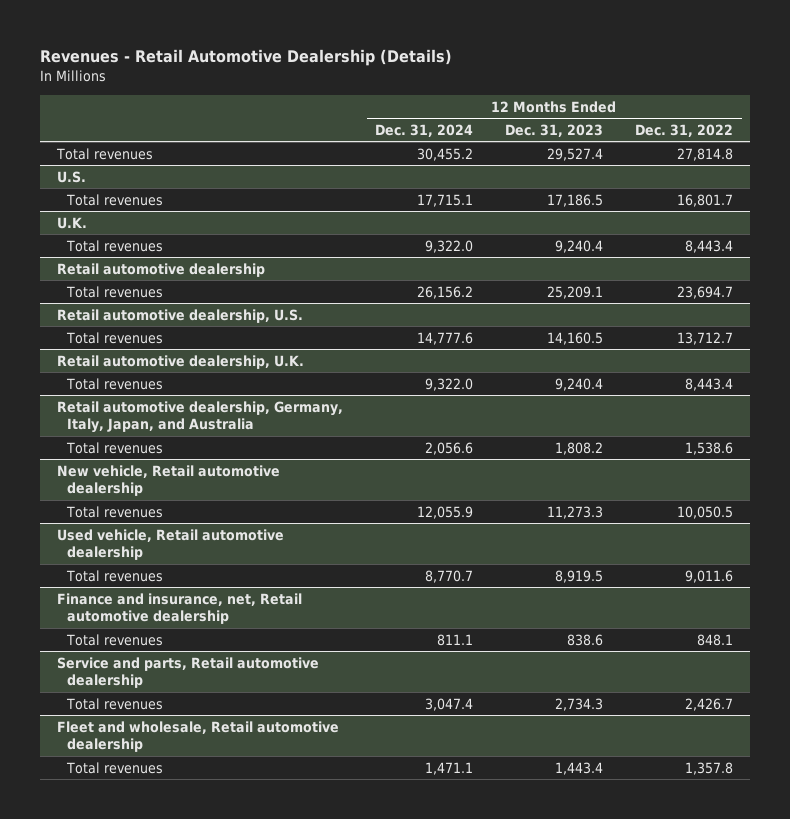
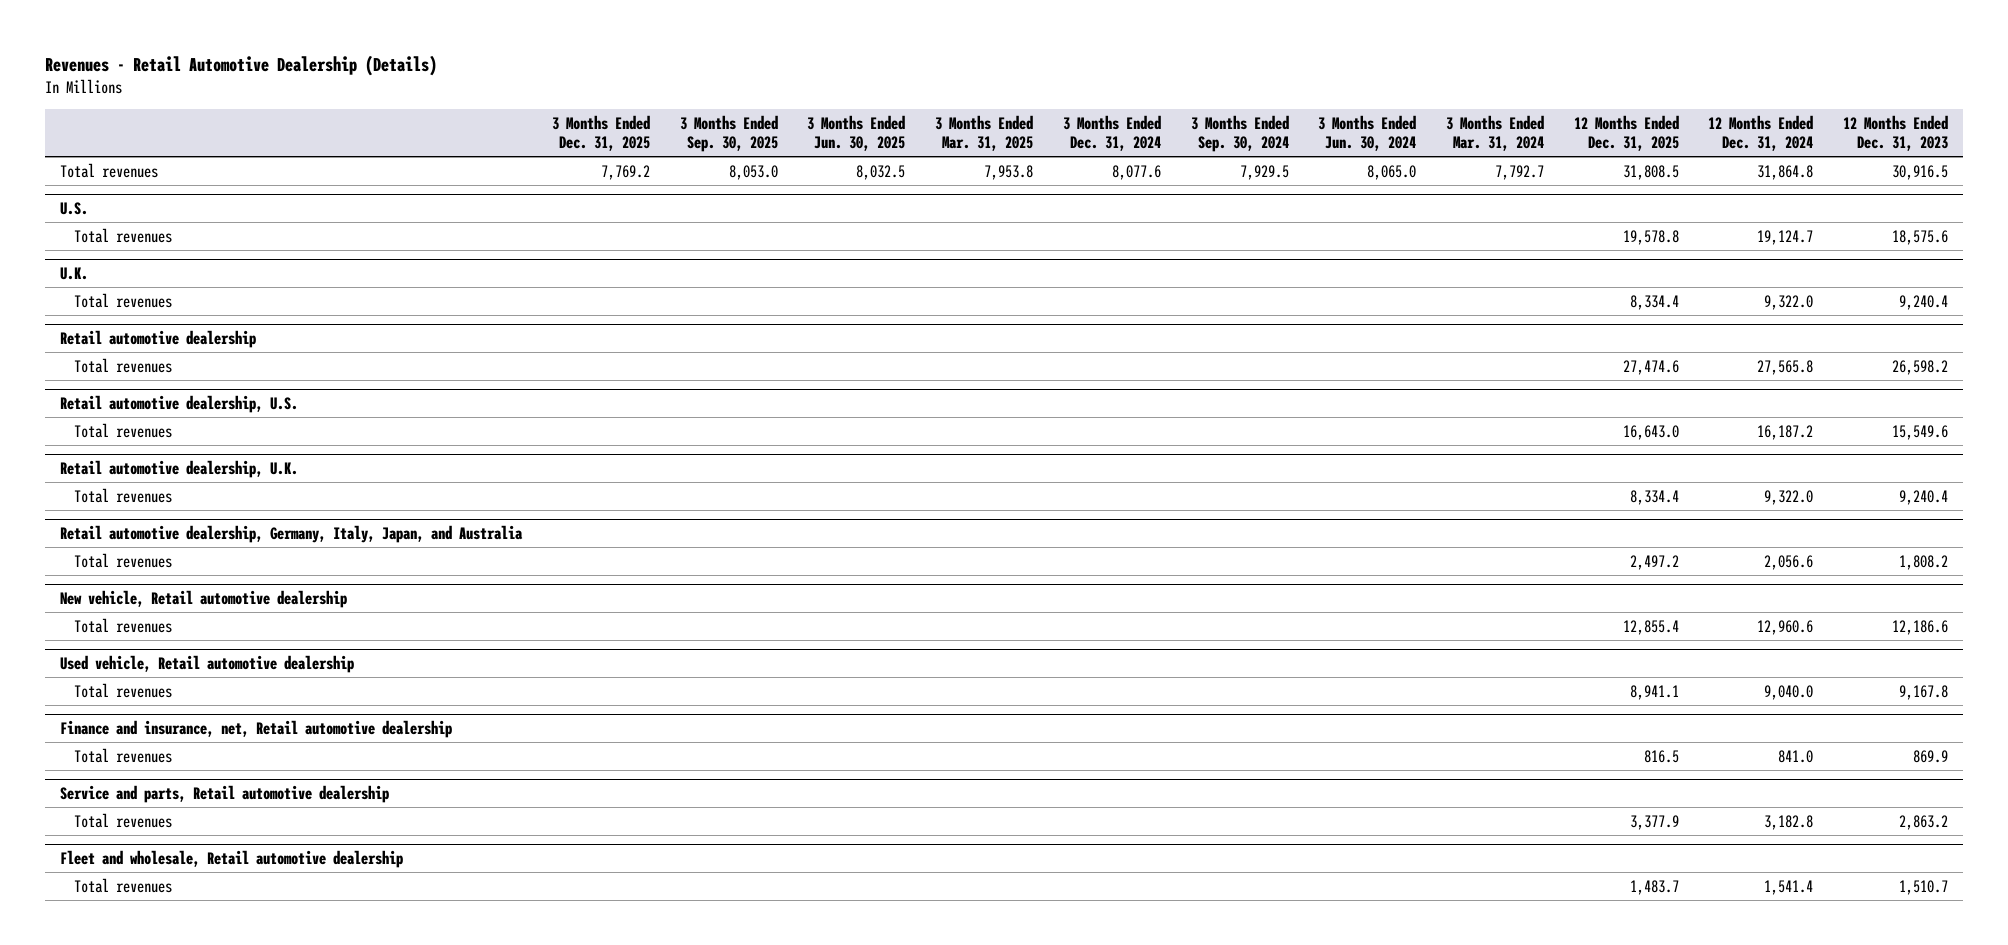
[635,123,734,137] Dec. 31, 2022 -> none
none -> [551,114,650,152] 3 Months Ended Dec. 31, 2025
none -> [679,114,778,153] 3 Months Ended Sep. 30, 2025
none -> [807,114,906,152] 3 Months Ended Jun. 30, 2025
none -> [935,114,1034,152] 3 Months Ended Mar. 31, 2025
none -> [1062,114,1161,152] 3 Months Ended Dec. 31, 2024
none -> [1190,114,1289,153] 3 Months Ended Sep. 30, 2024
none -> [1318,114,1417,152] 3 Months Ended Jun. 30, 2024
none -> [1446,114,1545,152] 3 Months Ended Mar. 31, 2024
none -> [1573,114,1679,152] 12 Months Ended Dec. 31, 2025
[416,147,473,161] 30,455.2 -> [1757,164,1814,180] 31,864.8
[547,147,604,161] 29,527.4 -> [1892,164,1949,180] 30,916.5
[416,193,473,207] 17,715.1 -> [1757,229,1814,245] 19,124.7
[547,193,604,207] 17,186.5 -> [1892,229,1949,245] 18,575.6
[416,285,473,299] 26,156.2 -> [1757,359,1814,375] 27,565.8
[547,285,604,299] 25,209.1 -> [1892,359,1949,375] 26,598.2
[416,331,473,345] 14,777.6 -> [1757,424,1814,440] 16,187.2
[547,331,604,345] 14,160.5 -> [1892,424,1949,440] 15,549.6
[416,505,473,519] 12,055.9 -> [1757,619,1814,635] 12,960.6
[547,505,604,519] 11,273.3 -> [1892,619,1949,635] 12,186.6
[424,569,473,583] 8,770.7 -> [1764,684,1814,700] 9,040.0
[555,569,604,583] 8,919.5 -> [1899,684,1949,700] 9,167.8
[436,633,473,646] 811.1 -> [1778,749,1814,763] 841.0
[567,633,604,646] 838.6 -> [1913,749,1949,763] 869.9
[424,697,473,711] 3,047.4 -> [1764,814,1814,830] 3,182.8
[555,697,604,711] 2,734.3 -> [1899,814,1949,830] 2,863.2
[424,761,473,775] 1,471.1 -> [1764,879,1814,895] 1,541.4
[555,761,604,775] 1,443.4 -> [1899,879,1949,895] 1,510.7

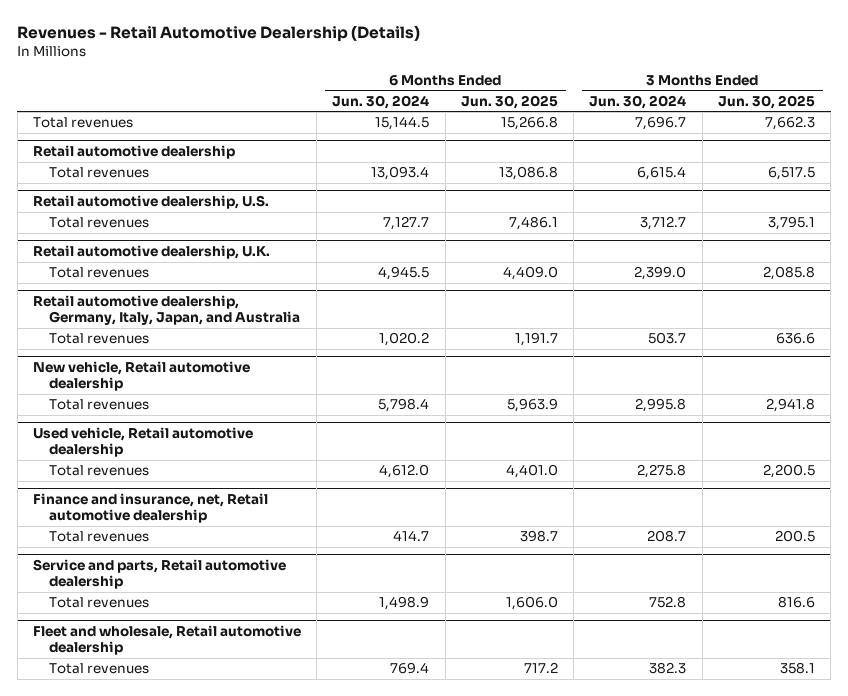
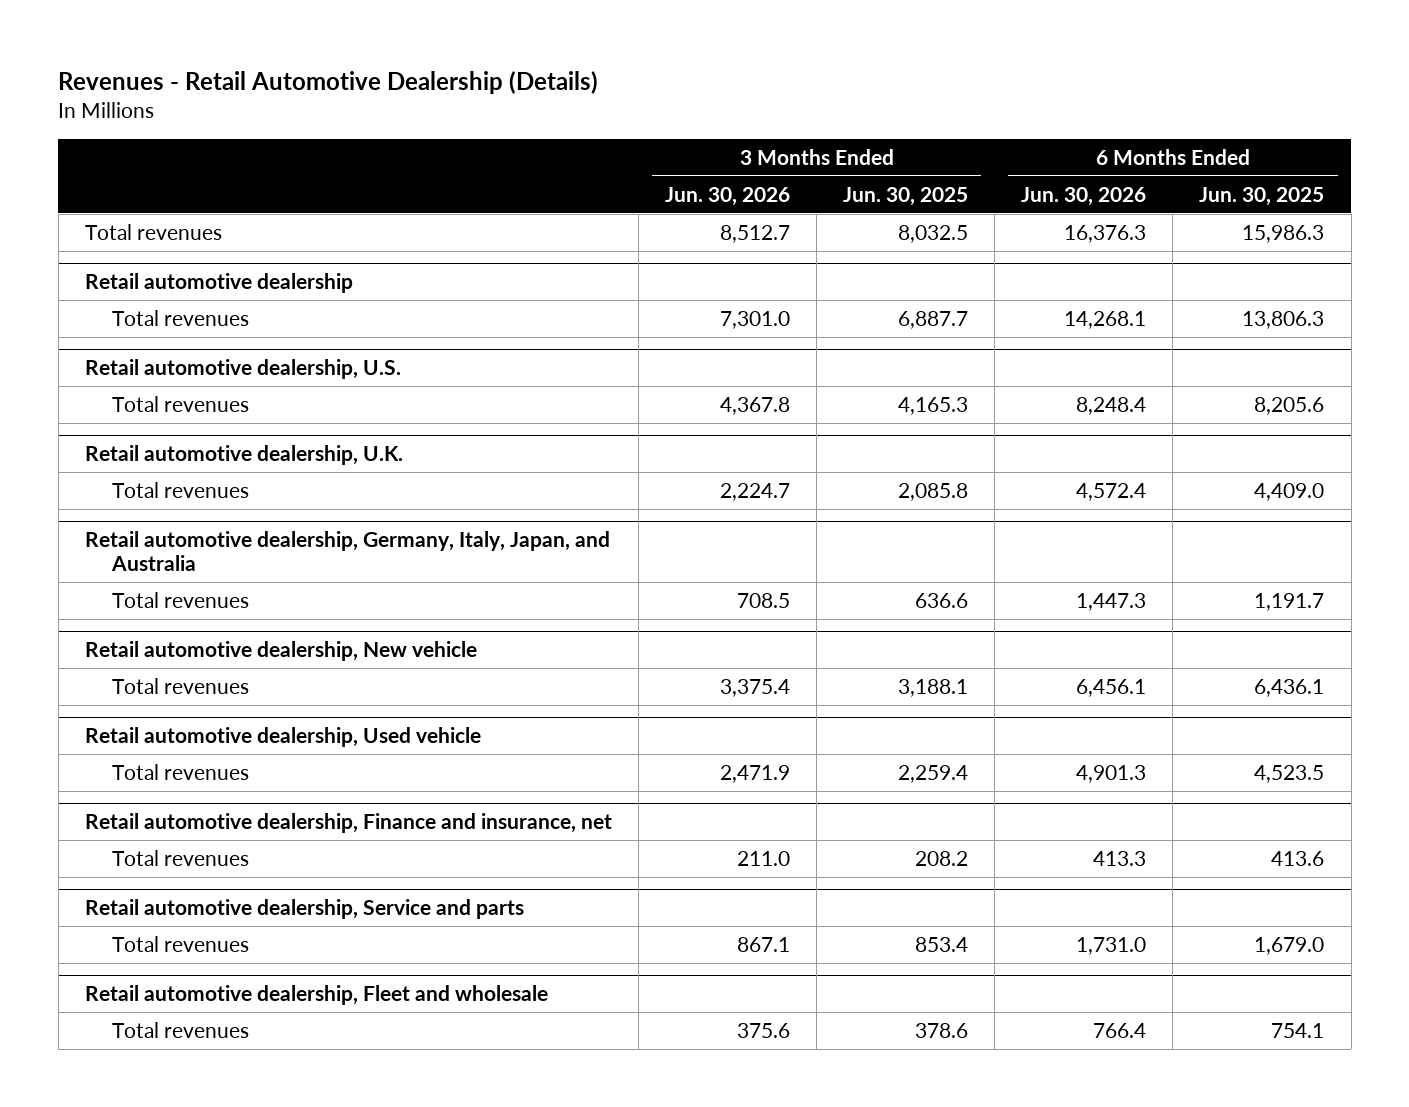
[332,94,430,109] Jun. 30, 2024 -> none
[589,94,687,109] Jun. 30, 2024 -> none
none -> [665,186,791,206] Jun. 30, 2026
none -> [1021,186,1147,206] Jun. 30, 2026
[500,116,558,131] 15,266.8 -> [1242,224,1325,243] 15,986.3
[765,116,816,131] 7,662.3 -> [898,224,969,243] 8,032.5
[498,166,558,181] 13,086.8 -> [1242,310,1325,329] 13,806.3
[768,167,816,181] 6,517.5 -> [898,310,969,329] 6,887.7
[508,216,558,231] 7,486.1 -> [1254,396,1325,415] 8,205.6
[768,216,816,231] 3,795.1 -> [898,396,969,415] 4,165.3
[32,361,250,392] New vehicle, Retail automotive dealership -> [84,640,477,661] Retail automotive dealership, New vehicle
[506,398,558,413] 5,963.9 -> [1254,678,1325,697] 6,436.1
[766,398,816,413] 2,941.8 -> [898,678,969,697] 3,188.1
[32,427,253,458] Used vehicle, Retail automotive dealership -> [84,726,481,747] Retail automotive dealership, Used vehicle
[505,464,558,479] 4,401.0 -> [1254,764,1325,783] 4,523.5
[763,464,816,479] 2,200.5 -> [898,764,969,783] 2,259.4
[32,493,268,524] Finance and insurance, net, Retail automotive dealership -> [84,812,612,833] Retail automotive dealership, Finance and insurance, net
[519,530,558,543] 398.7 -> [1271,850,1325,866] 413.6
[775,530,816,543] 200.5 -> [915,850,969,866] 208.2
[32,559,286,590] Service and parts, Retail automotive dealership -> [84,898,524,919] Retail automotive dealership, Service and parts
[505,596,558,611] 1,606.0 -> [1254,936,1325,955] 1,679.0
[778,596,816,609] 816.6 -> [915,936,969,952] 853.4
[32,625,301,656] Fleet and wholesale, Retail automotive dealership -> [84,984,548,1005] Retail automotive dealership, Fleet and wholesale
[523,662,558,674] 717.2 -> [1271,1022,1325,1038] 754.1
[780,662,816,675] 358.1 -> [915,1022,969,1038] 378.6

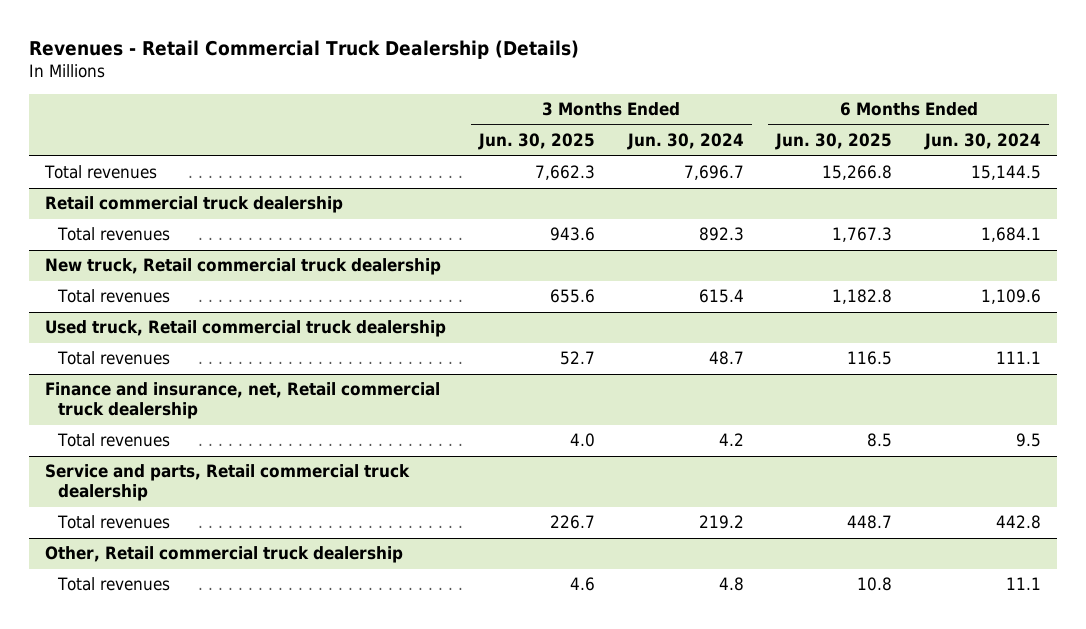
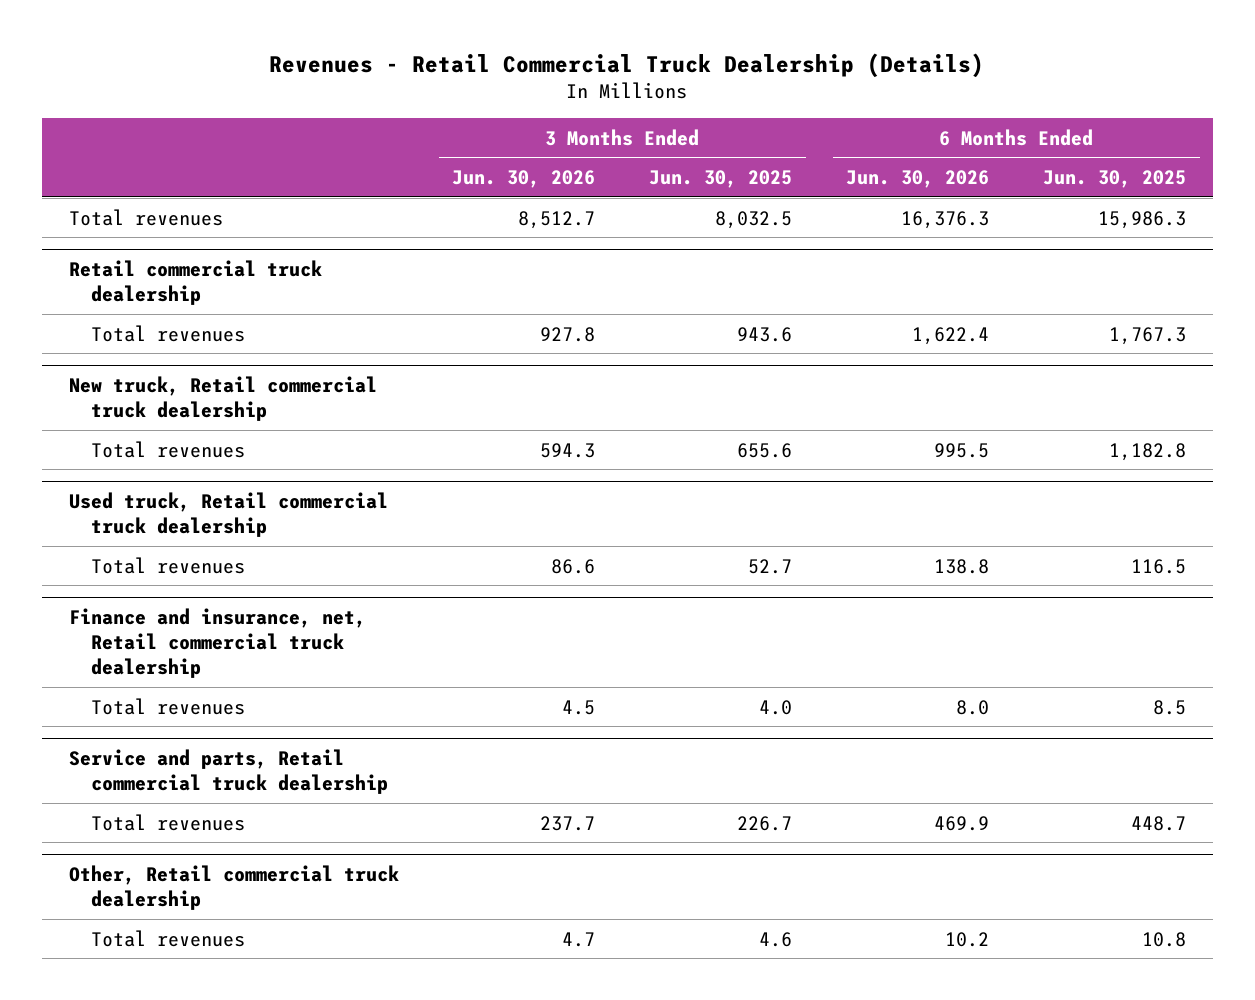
[626,133,744,151] Jun. 30, 2024 -> none
[923,133,1041,151] Jun. 30, 2024 -> none
none -> [452,170,596,189] Jun. 30, 2026
none -> [846,170,990,189] Jun. 30, 2026
[535,165,596,181] 7,662.3 -> [715,210,793,229] 8,032.5
[822,165,893,181] 15,266.8 -> [1098,210,1187,229] 15,986.3

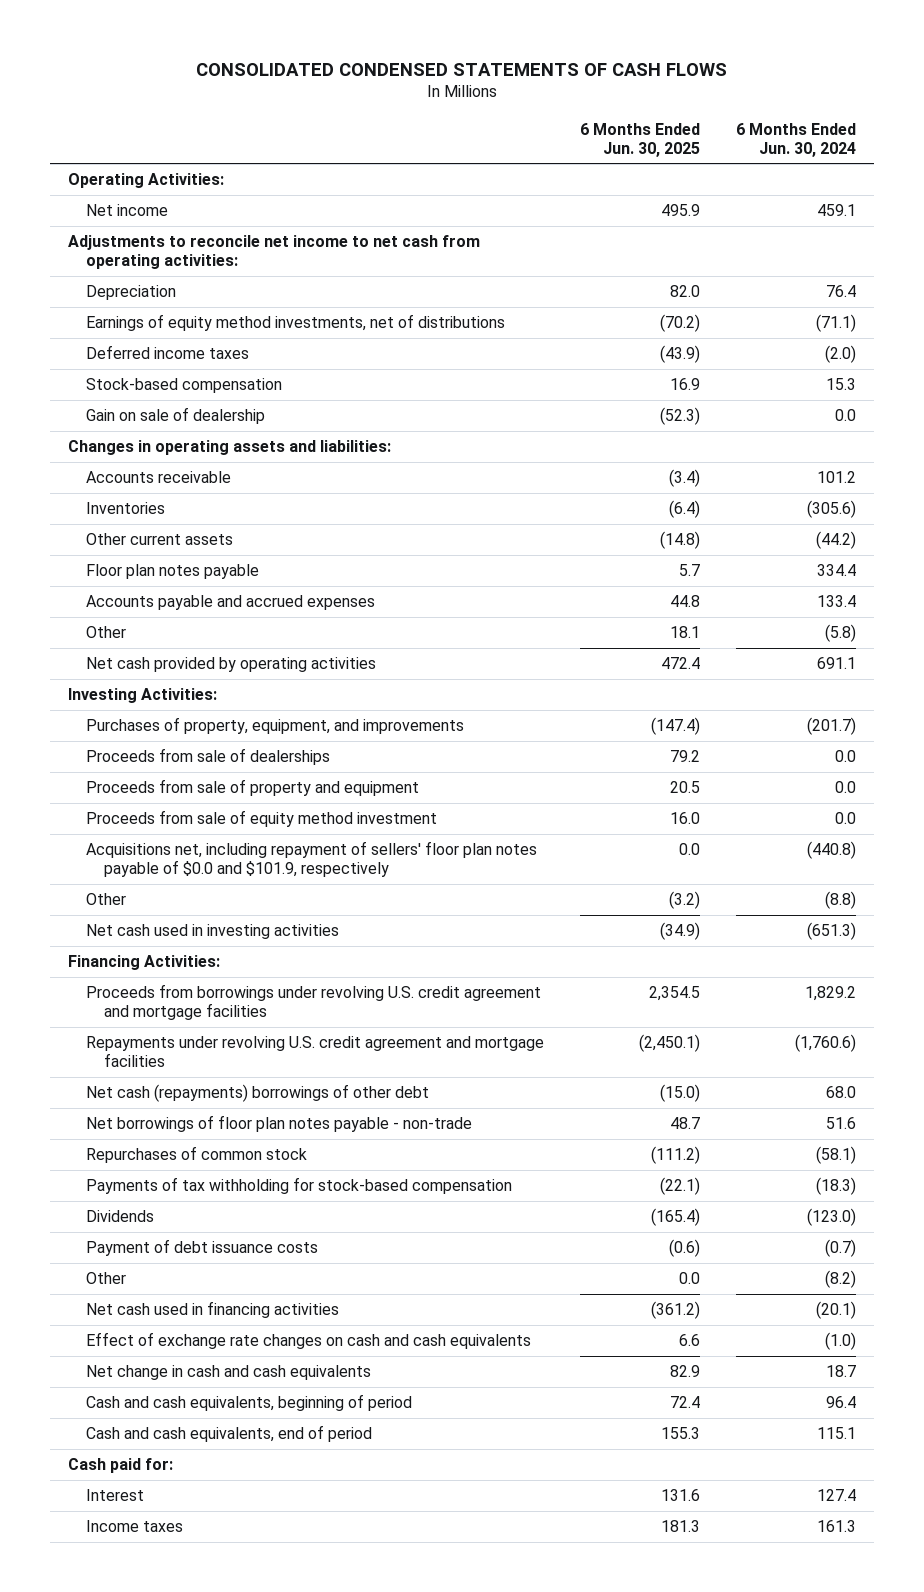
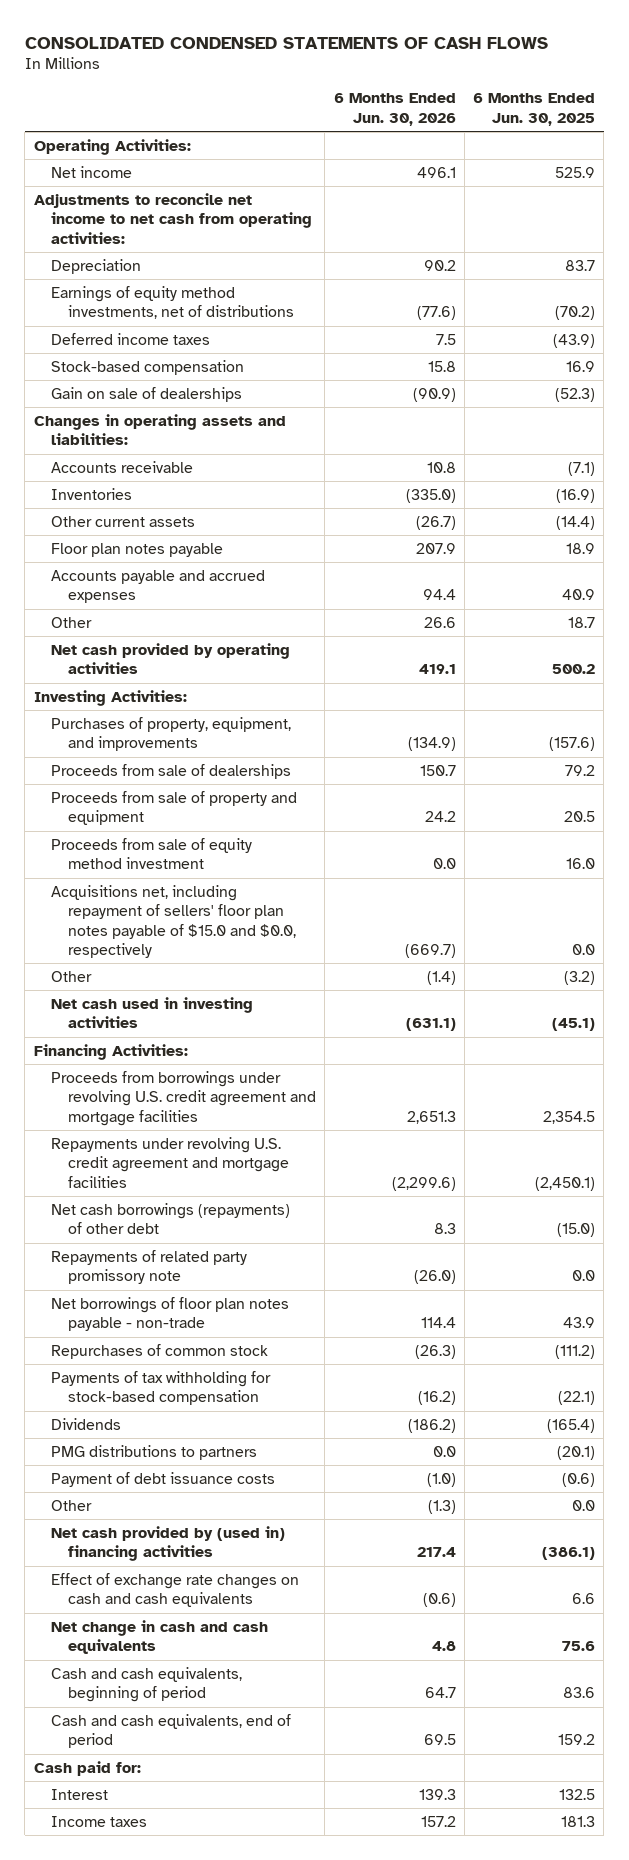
[735,122,856,157] 6 Months Ended Jun. 30, 2024 -> none
none -> [333,93,456,126] 6 Months Ended Jun. 30, 2026
[660,204,700,217] 495.9 -> [555,166,596,178] 525.9
[669,285,700,298] 82.0 -> [565,259,596,271] 83.7
[86,407,266,425] Gain on sale of dealership -> [50,386,242,402] Gain on sale of dealerships
[668,469,700,488] (3.4) -> [568,461,596,476] (7.1)
[668,500,700,519] (6.4) -> [556,488,596,503] (16.9)
[659,531,700,550] (14.8) -> [556,515,596,530] (14.4)
[678,564,700,577] 5.7 -> [566,542,596,554] 18.9
[669,595,700,608] 44.8 -> [562,589,596,601] 40.9
[669,626,700,639] 18.1 -> [568,616,596,628] 18.7
[660,657,700,670] 472.4 -> [552,664,596,675] 500.2
[650,717,700,736] (147.4) -> [549,737,596,752] (157.6)
[86,841,538,878] Acquisitions net, including repayment of sellers' floor plan notes payable of $0.0 and $101.9, respectively -> [50,884,297,958] Acquisitions net, including repayment of sellers' floor plan notes payable of $15.0 and $0.0, respectively
[659,922,700,941] (34.9) -> [552,1018,596,1032] (45.1)
[86,1084,430,1103] Net cash (repayments) borrowings of other debt -> [50,1202,290,1235] Net cash borrowings (repayments) of other debt
none -> [50,1249,247,1285] Repayments of related party promissory note
[669,1117,700,1130] 48.7 -> [563,1317,596,1329] 43.9
none -> [50,1444,257,1460] PMG distributions to partners
[86,1301,340,1319] Net cash used in financing activities -> [50,1525,285,1562] Net cash provided by (used in) financing activities
[650,1301,700,1320] (361.2) -> [542,1547,596,1561] (386.1)
[669,1365,700,1378] 82.9 -> [562,1641,596,1652] 75.6
[669,1396,700,1409] 72.4 -> [563,1687,596,1699] 83.6
[660,1427,700,1440] 155.3 -> [558,1734,596,1746] 159.2
[660,1489,700,1502] 131.6 -> [559,1788,596,1800] 132.5

